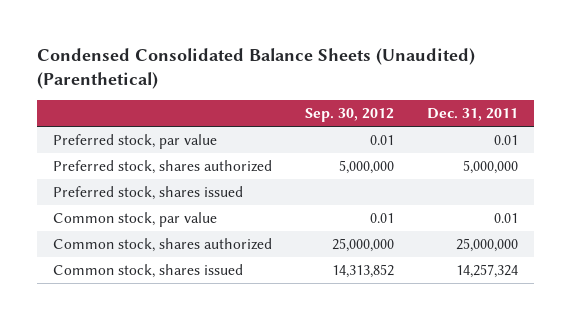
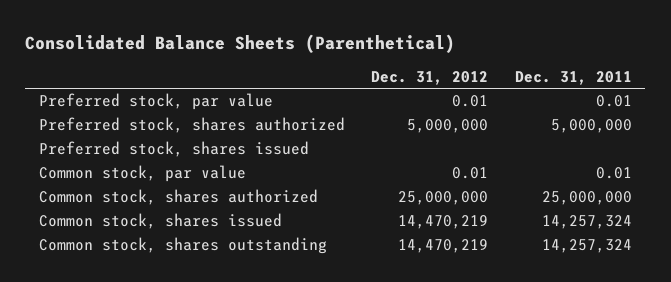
[36,47,475,89] Condensed Consolidated Balance Sheets (Unaudited) (Parenthetical) -> [25,34,456,54] Consolidated Balance Sheets (Parenthetical)
[304,108,394,123] Sep. 30, 2012 -> none
none -> [371,70,489,85] Dec. 31, 2012
none -> [38,237,327,255] Common stock, shares outstanding

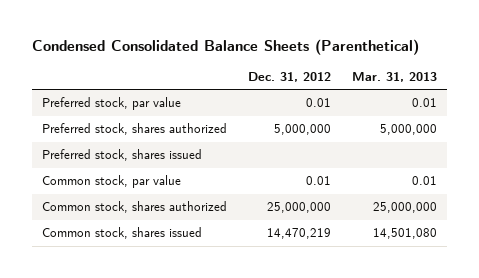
[25,34,456,54] Consolidated Balance Sheets (Parenthetical) -> [31,39,419,56] Condensed Consolidated Balance Sheets (Parenthetical)
[514,70,632,85] Dec. 31, 2011 -> none
none -> [351,71,437,82] Mar. 31, 2013
[38,237,327,255] Common stock, shares outstanding -> none

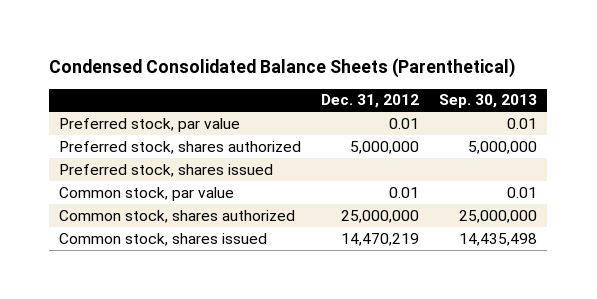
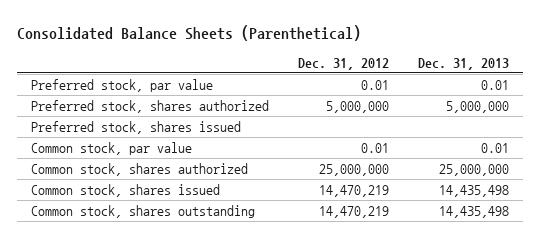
[49,58,516,79] Condensed Consolidated Balance Sheets (Parenthetical) -> [16,25,361,42] Consolidated Balance Sheets (Parenthetical)
[439,94,538,109] Sep. 30, 2013 -> none
none -> [417,57,509,70] Dec. 31, 2013
none -> [31,204,256,218] Common stock, shares outstanding

